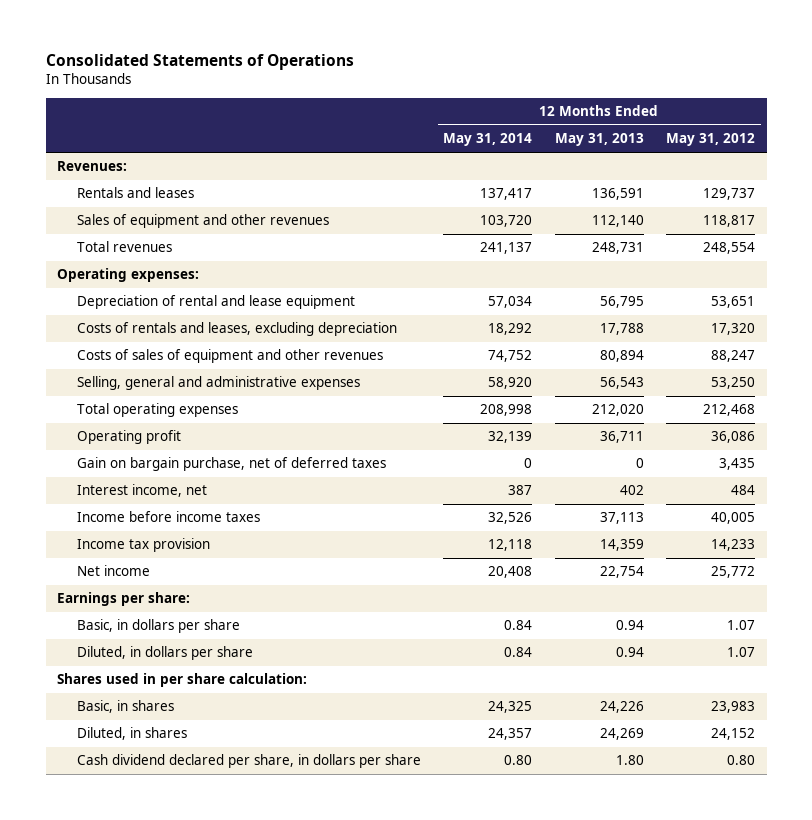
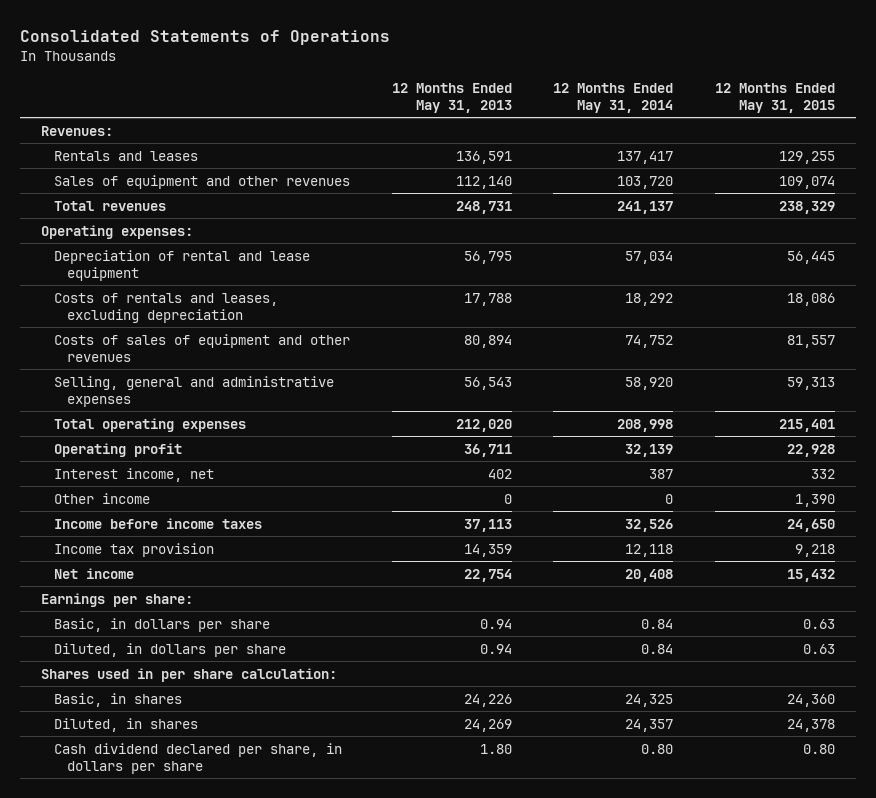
[666,133,756,147] May 31, 2012 -> none
none -> [715,82,836,113] 12 Months Ended May 31, 2015
[76,457,386,472] Gain on bargain purchase, net of deferred taxes -> none
none -> [53,492,150,504] Other income

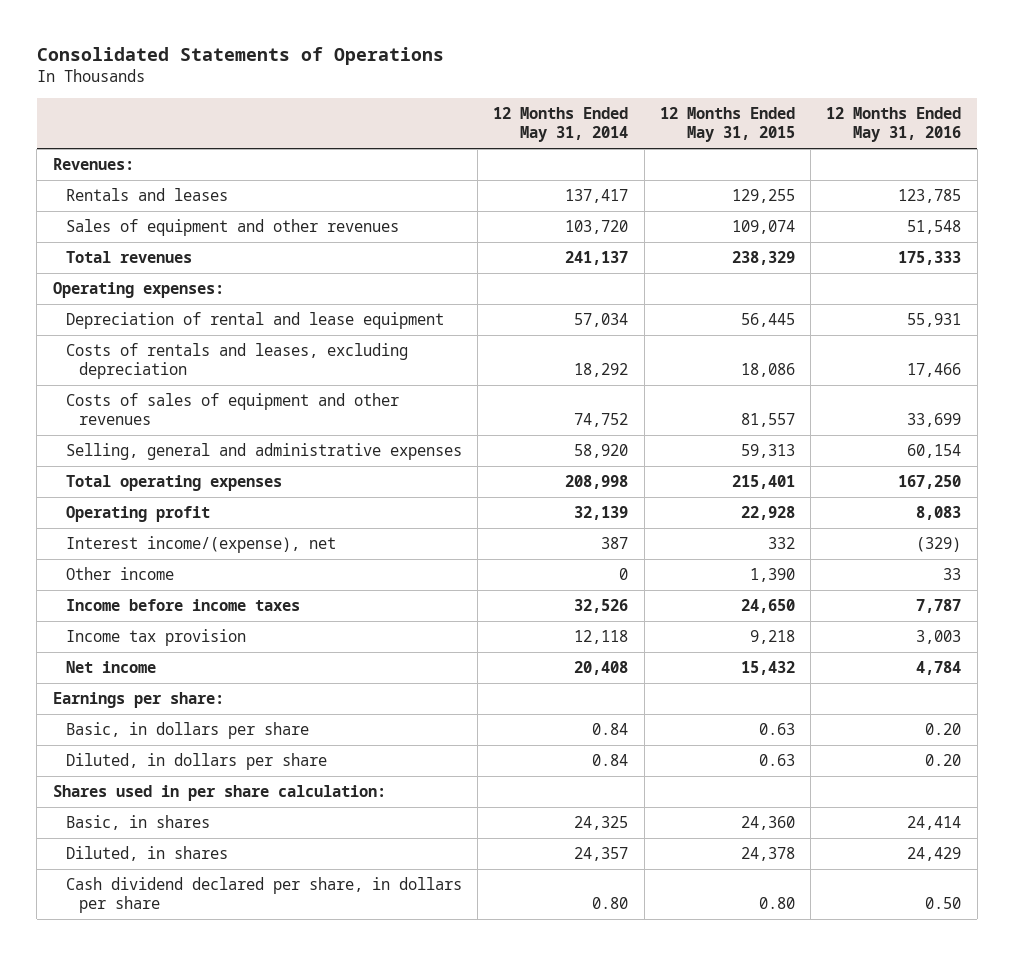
[391,82,512,113] 12 Months Ended May 31, 2013 -> none
none -> [826,107,962,143] 12 Months Ended May 31, 2016
[53,467,214,482] Interest income, net -> [65,536,336,554] Interest income/(expense), net

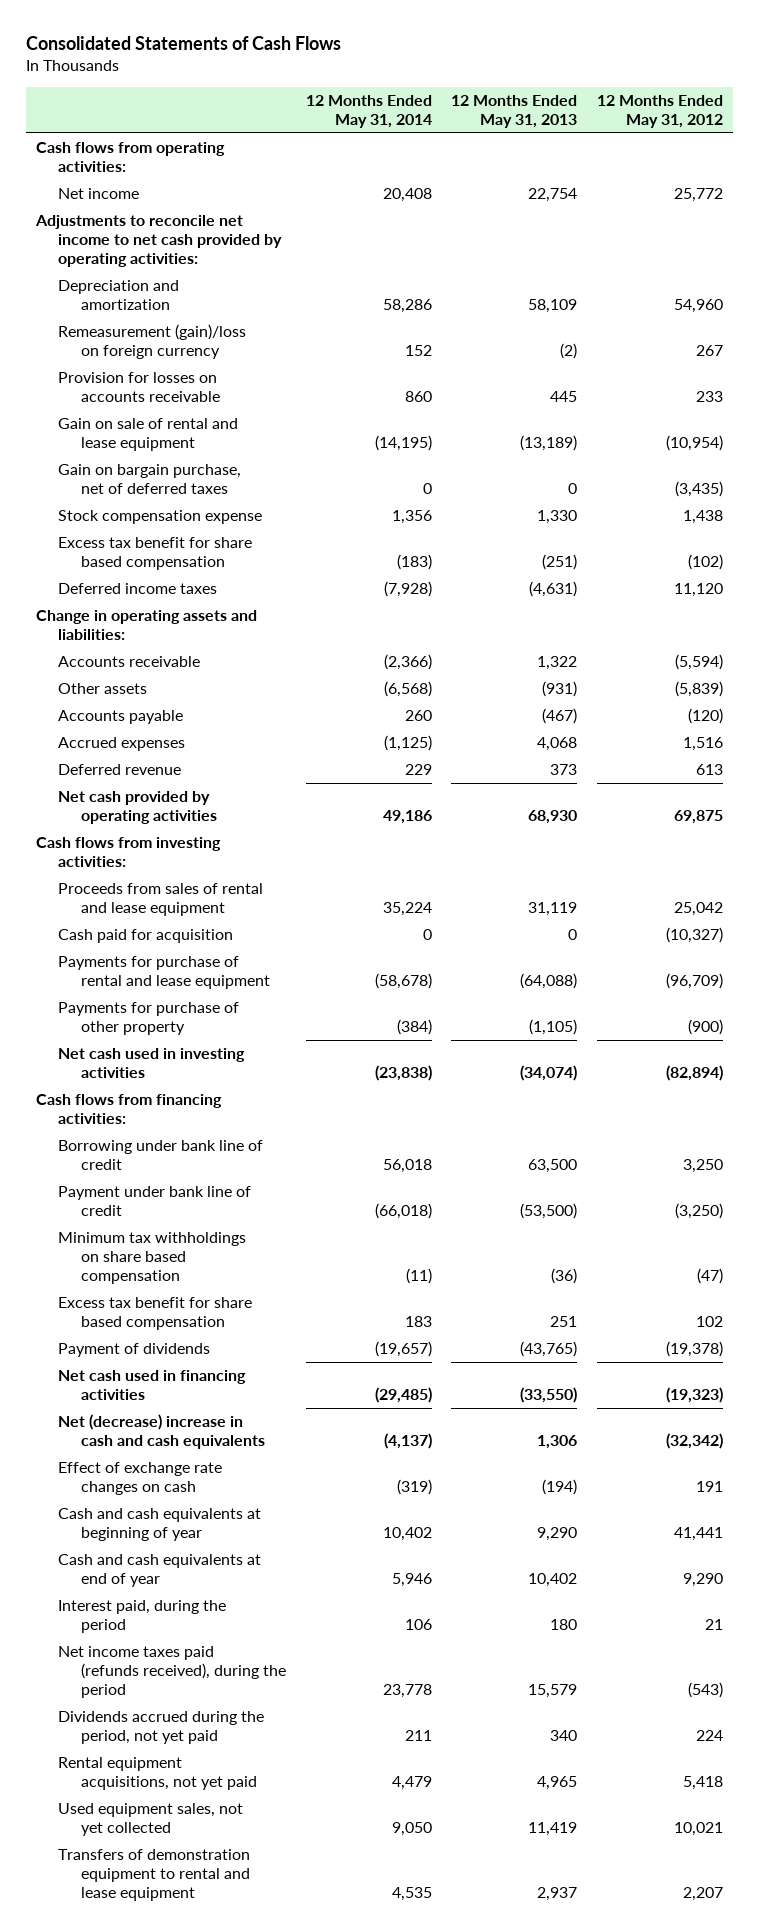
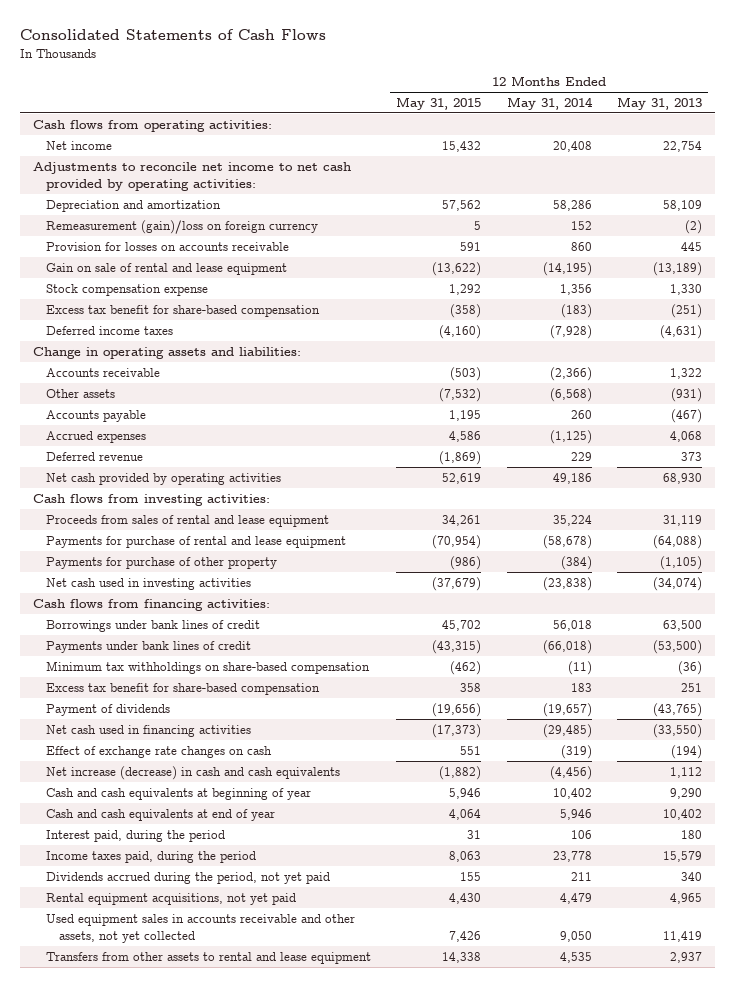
[596,94,723,128] 12 Months Ended May 31, 2012 -> none
none -> [396,96,482,110] May 31, 2015
[58,464,242,495] Gain on bargain purchase, net of deferred taxes -> none
[58,537,253,571] Excess tax benefit for share based compensation -> [45,304,320,317] Excess tax benefit for share-based compensation
[58,929,234,944] Cash paid for acquisition -> none
[58,1140,264,1171] Borrowing under bank line of credit -> [45,619,260,632] Borrowings under bank lines of credit
[58,1186,252,1217] Payment under bank line of credit -> [45,640,251,653] Payments under bank lines of credit
[58,1232,247,1284] Minimum tax withholdings on share based compensation -> [45,660,370,674] Minimum tax withholdings on share-based compensation
[58,1297,253,1331] Excess tax benefit for share based compensation -> [45,682,320,695] Excess tax benefit for share-based compensation
[58,1414,265,1450] Net (decrease) increase in cash and cash equivalents -> none
none -> [45,765,340,780] Net increase (decrease) in cash and cash equivalents
[58,1646,286,1698] Net income taxes paid (refunds received), during the period -> [45,850,256,863] Income taxes paid, during the period
[58,1803,244,1837] Used equipment sales, not yet collected -> [45,913,355,943] Used equipment sales in accounts receivable and other assets, not yet collected
[58,1849,251,1901] Transfers of demonstration equipment to rental and lease equipment -> [45,951,371,964] Transfers from other assets to rental and lease equipment

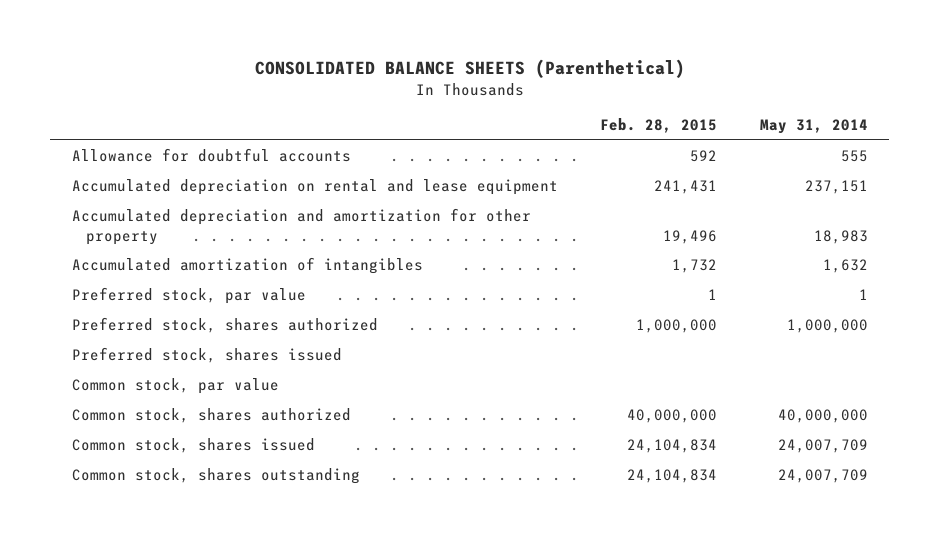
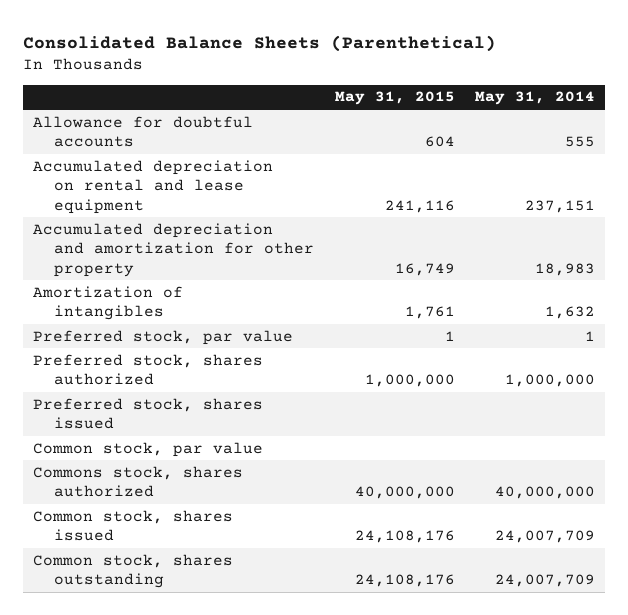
[254,59,685,79] CONSOLIDATED BALANCE SHEETS (Parenthetical) -> [23,34,497,52] Consolidated Balance Sheets (Parenthetical)
[600,118,718,134] Feb. 28, 2015 -> none
none -> [334,91,455,106] May 31, 2015
[71,257,423,275] Accumulated amortization of intangibles -> [33,285,184,321] Amortization of intangibles
[71,408,351,424] Common stock, shares authorized -> [33,465,244,498] Commons stock, shares authorized

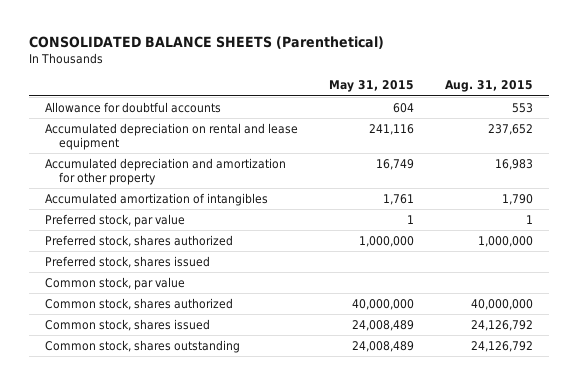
[23,34,497,52] Consolidated Balance Sheets (Parenthetical) -> [29,36,385,50] CONSOLIDATED BALANCE SHEETS (Parenthetical)
[474,91,595,106] May 31, 2014 -> none
none -> [445,80,534,93] Aug. 31, 2015
[33,285,184,321] Amortization of intangibles -> [44,192,268,206] Accumulated amortization of intangibles
[33,465,244,498] Commons stock, shares authorized -> [44,297,233,310] Common stock, shares authorized
[354,530,455,544] 24,108,176 -> [352,319,415,331] 24,008,489
[354,574,455,588] 24,108,176 -> [352,340,415,352] 24,008,489

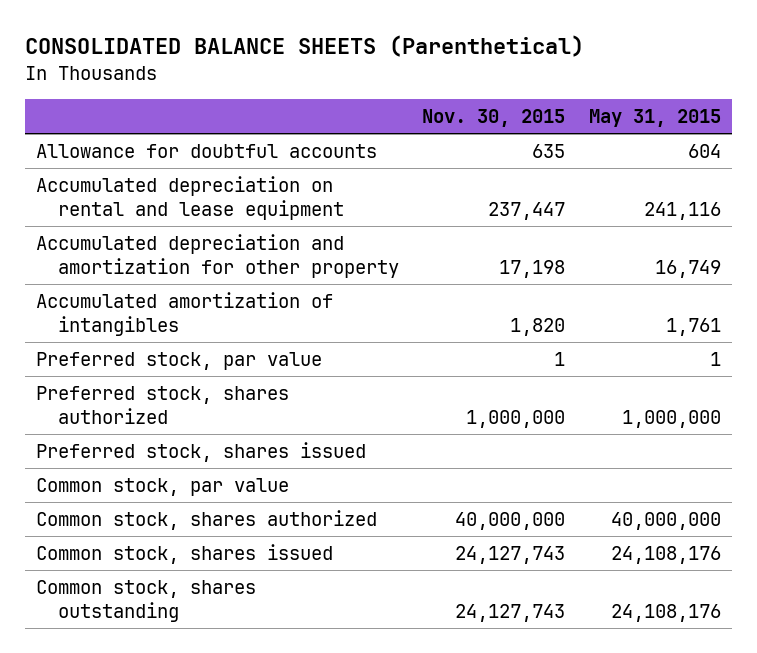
[445,80,534,93] Aug. 31, 2015 -> none
none -> [422,109,566,128] Nov. 30, 2015
[352,319,415,331] 24,008,489 -> [610,546,721,565] 24,108,176
[352,340,415,352] 24,008,489 -> [610,603,721,622] 24,108,176

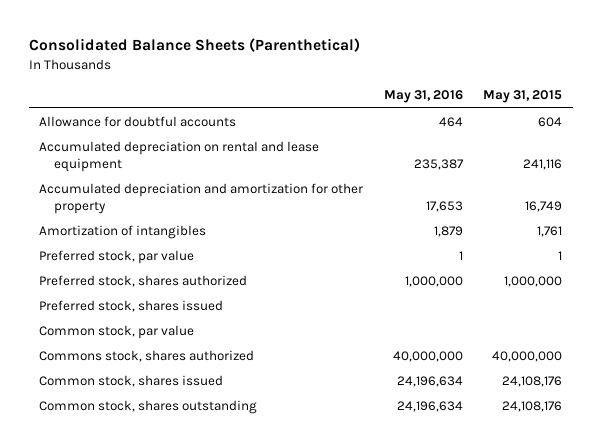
[24,35,584,58] CONSOLIDATED BALANCE SHEETS (Parenthetical) -> [29,38,361,53] Consolidated Balance Sheets (Parenthetical)
[422,109,566,128] Nov. 30, 2015 -> none
none -> [383,90,463,104] May 31, 2016
[36,292,334,336] Accumulated amortization of intangibles -> [39,224,207,239] Amortization of intangibles
[36,510,378,531] Common stock, shares authorized -> [39,349,255,362] Commons stock, shares authorized

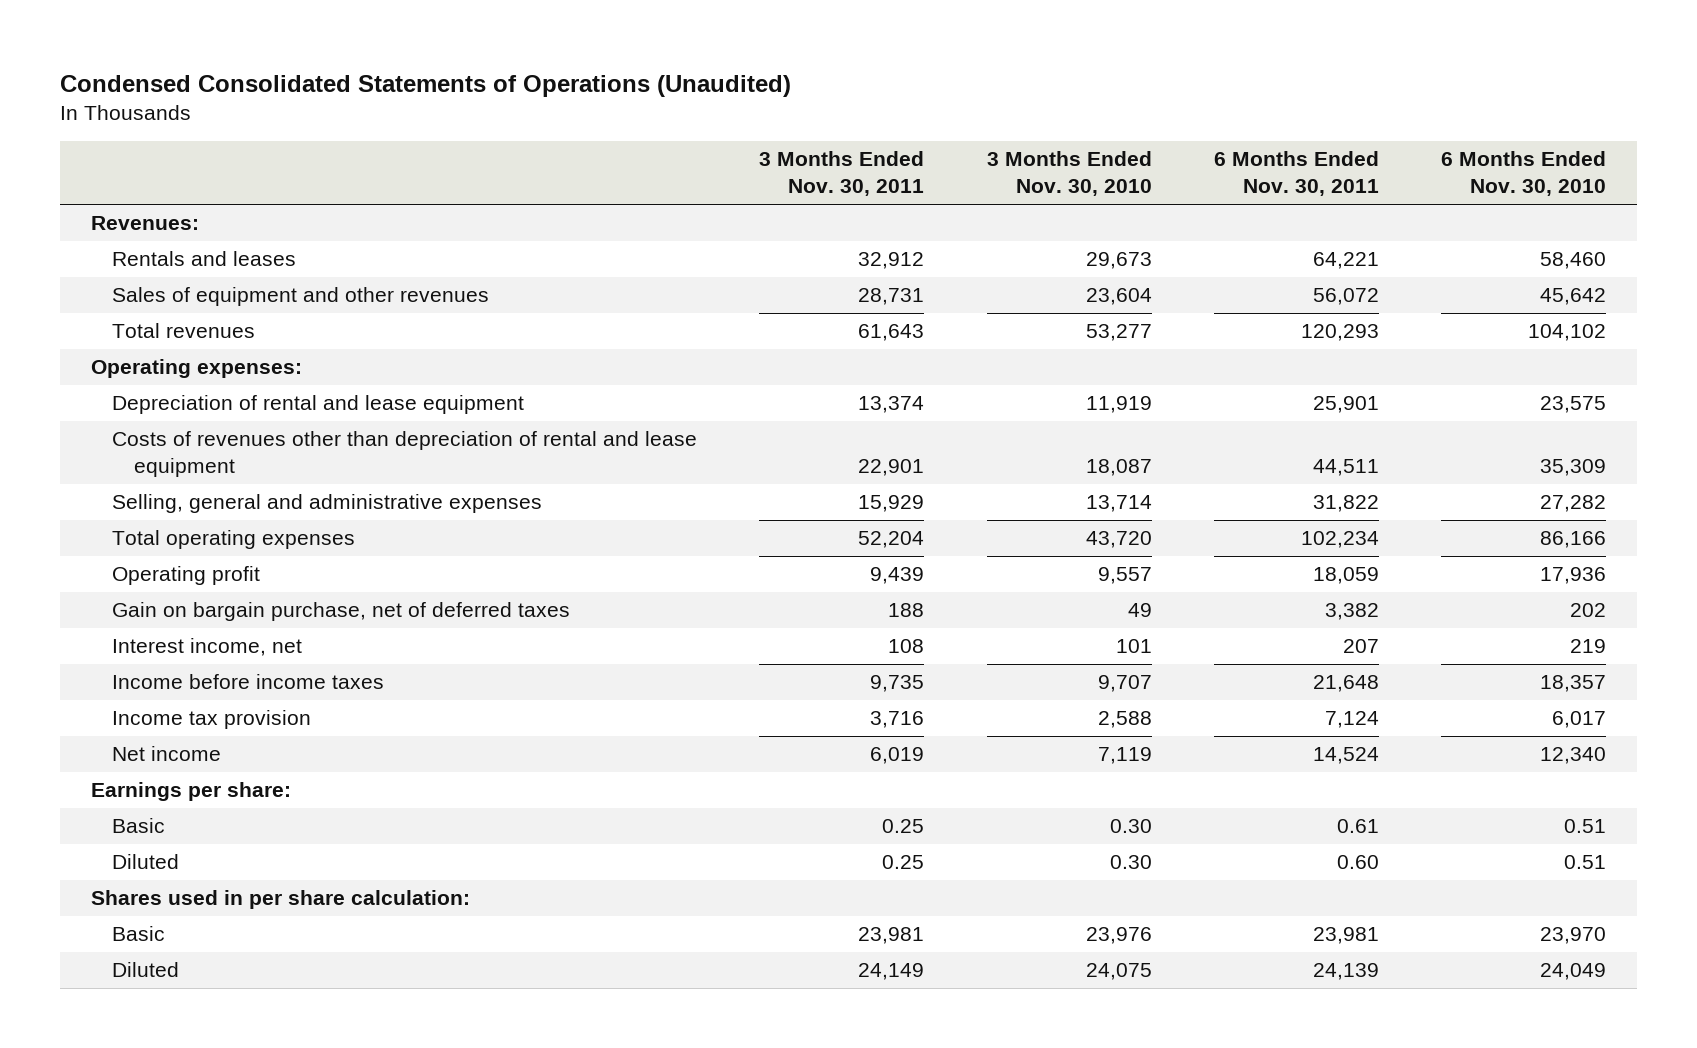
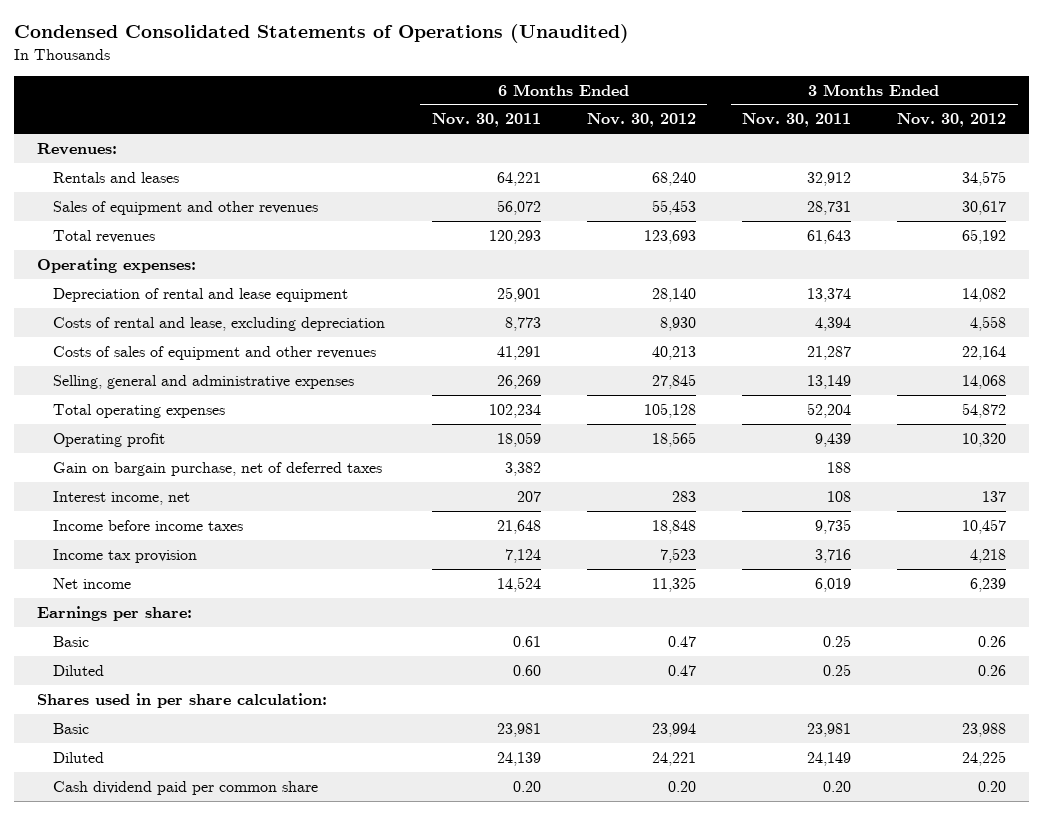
[986,151,1152,197] 3 Months Ended Nov. 30, 2010 -> none
[1440,151,1606,197] 6 Months Ended Nov. 30, 2010 -> none
none -> [586,113,696,128] Nov. 30, 2012
none -> [897,113,1007,128] Nov. 30, 2012
none -> [53,316,386,331] Costs of rental and lease, excluding depreciation
[112,431,698,478] Costs of revenues other than depreciation of rental and lease equipment -> [53,345,377,360] Costs of sales of equipment and other revenues
[858,459,925,477] 22,901 -> [807,345,852,360] 21,287
[1312,459,1379,477] 44,511 -> [496,345,541,360] 41,291
[858,495,925,513] 15,929 -> [807,374,852,389] 13,149
[1312,495,1379,513] 31,822 -> [496,374,541,389] 26,269
none -> [53,780,319,795] Cash dividend paid per common share

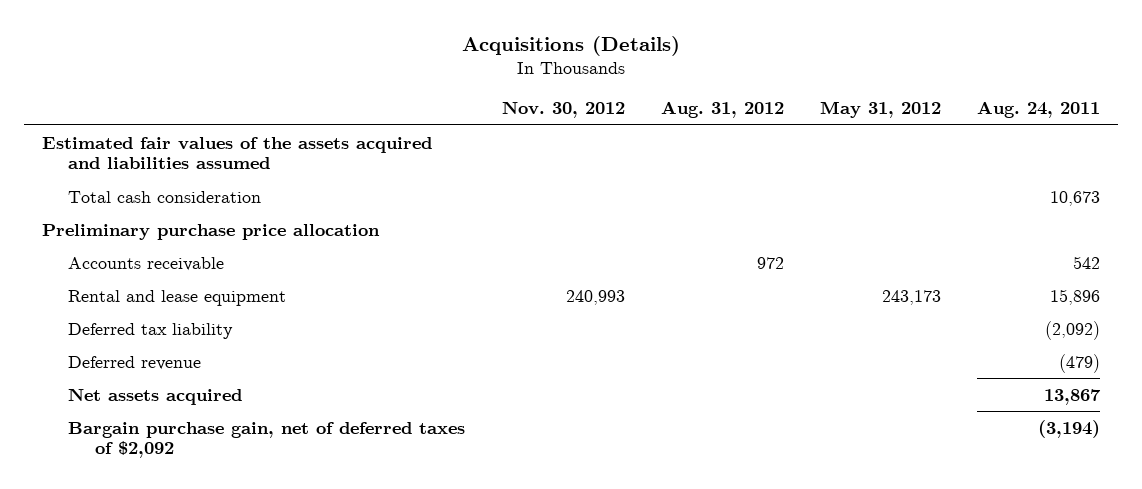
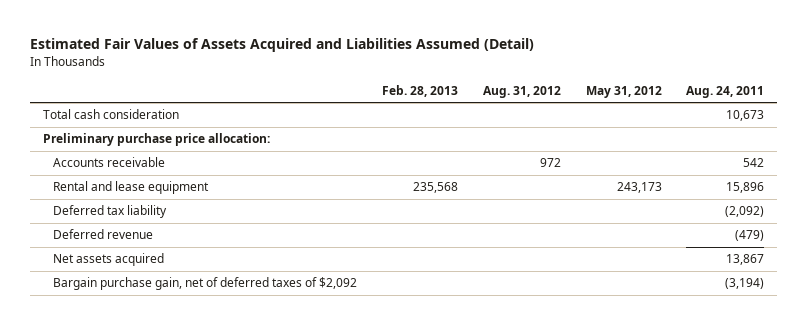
[462,35,681,56] Acquisitions (Details) -> [30,38,535,53] Estimated Fair Values of Assets Acquired and Liabilities Assumed (Detail)
[501,101,625,119] Nov. 30, 2012 -> none
none -> [381,84,458,97] Feb. 28, 2013
[41,136,432,169] Estimated fair values of the assets acquired and liabilities assumed -> none
[41,223,380,240] Preliminary purchase price allocation -> [42,133,270,147] Preliminary purchase price allocation:

